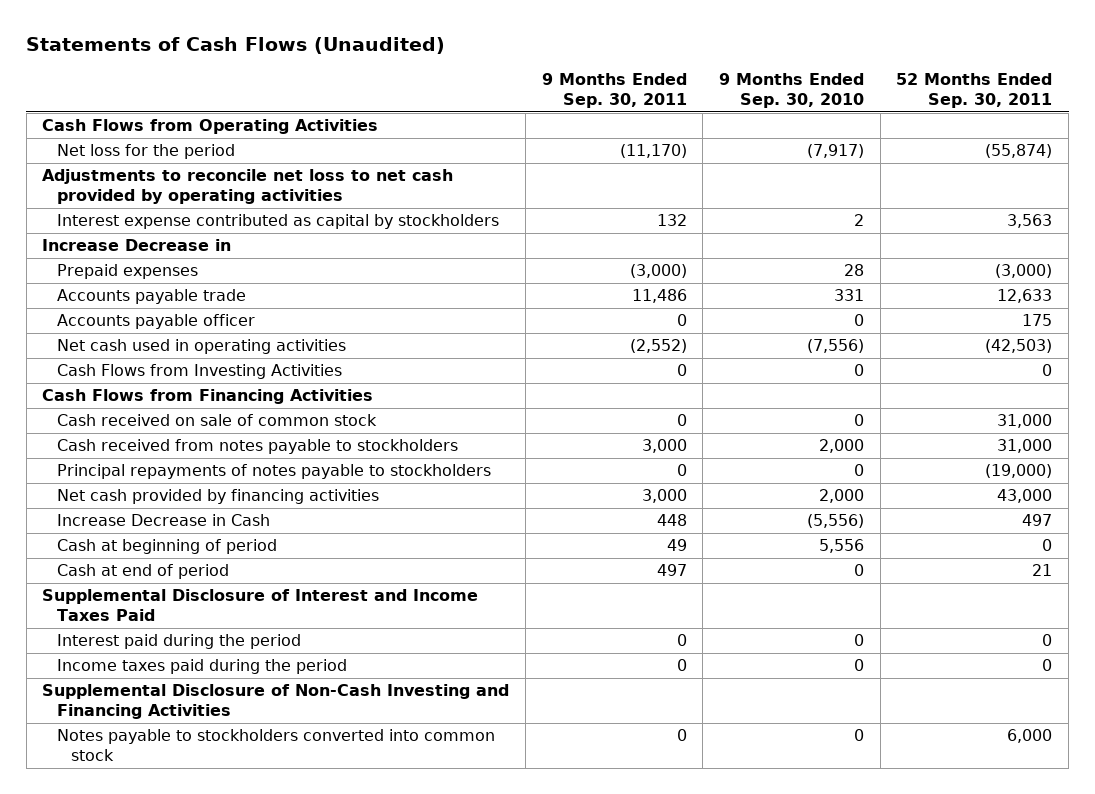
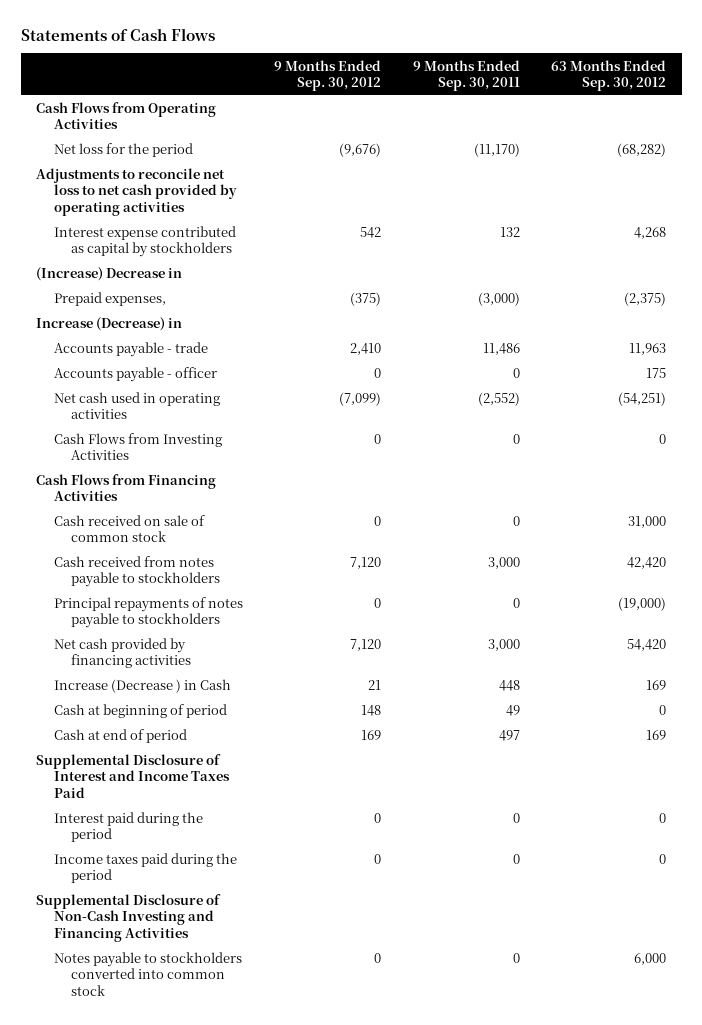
[26,37,446,55] Statements of Cash Flows (Unaudited) -> [20,27,215,41] Statements of Cash Flows
[719,73,865,108] 9 Months Ended Sep. 30, 2010 -> none
[896,73,1053,108] 52 Months Ended Sep. 30, 2011 -> none
none -> [274,59,382,91] 9 Months Ended Sep. 30, 2012
none -> [551,59,667,91] 63 Months Ended Sep. 30, 2012
[42,239,232,252] Increase Decrease in -> [36,267,183,282] (Increase) Decrease in
[56,264,198,280] Prepaid expenses -> [53,292,166,307] Prepaid expenses,
none -> [36,317,183,332] Increase (Decrease) in
[56,289,246,305] Accounts payable trade -> [53,342,208,358] Accounts payable - trade
[56,314,255,330] Accounts payable officer -> [53,367,217,383] Accounts payable - officer
[56,514,270,527] Increase Decrease in Cash -> [53,679,231,694] Increase (Decrease ) in Cash

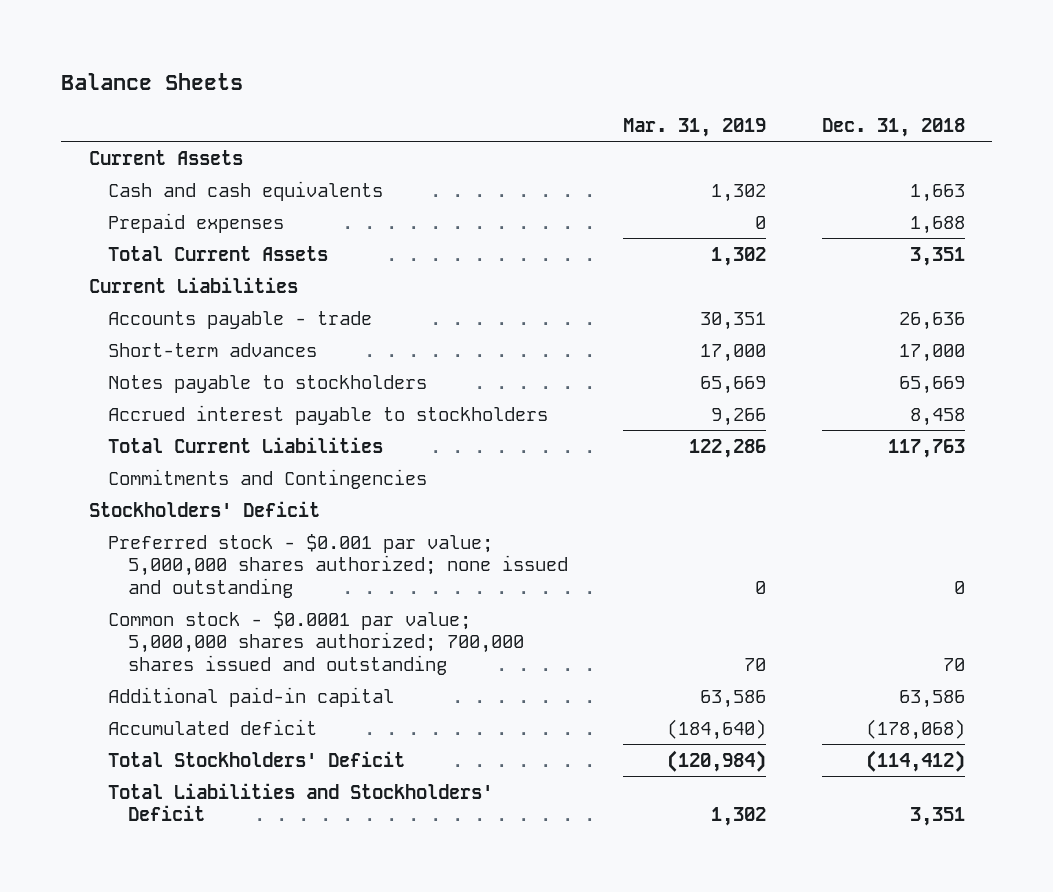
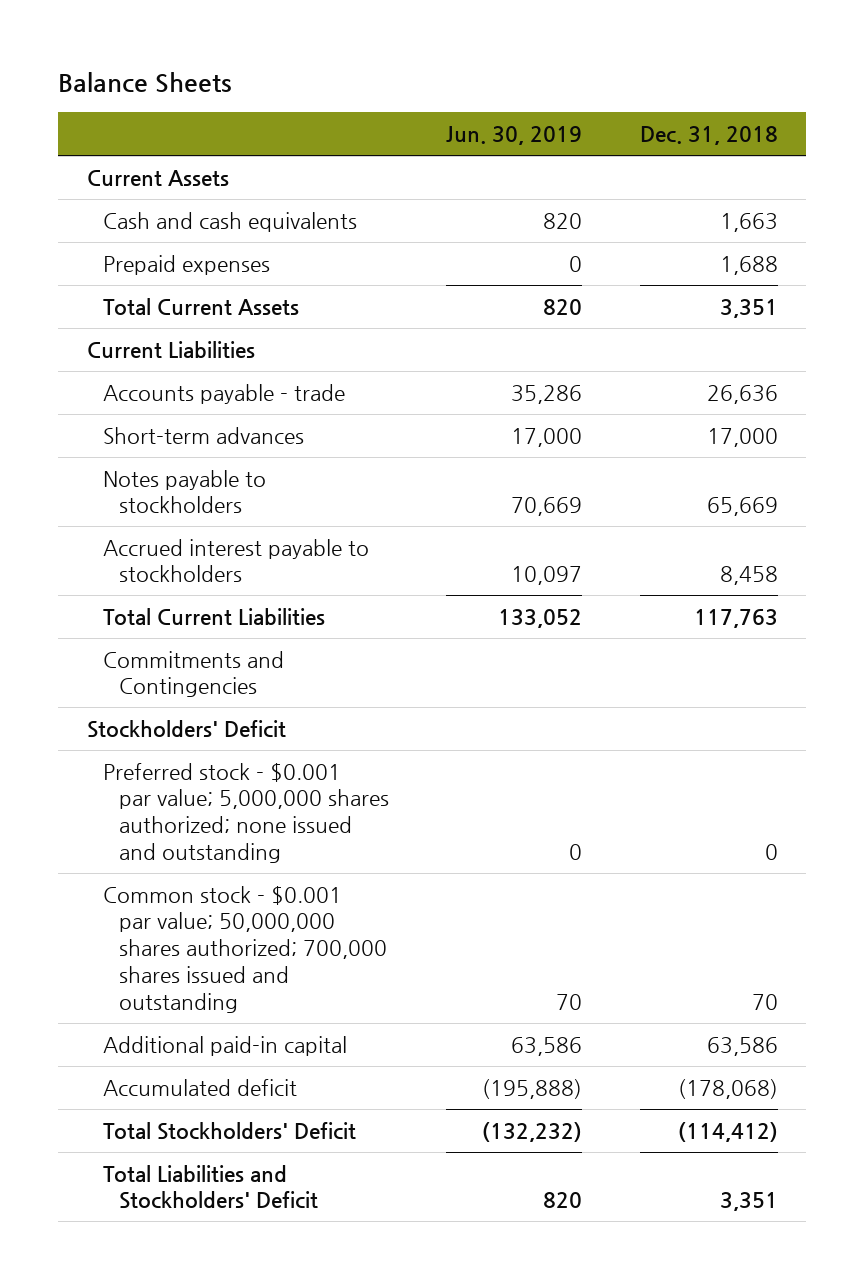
[623,117,767,137] Mar. 31, 2019 -> none
none -> [446,126,583,146] Jun. 30, 2019
[108,610,524,675] Common stock - $0.0001 par value; 5,000,000 shares authorized; 700,000 shares issued and outstanding -> [103,885,388,1013] Common stock - $0.001 par value; 50,000,000 shares authorized; 700,000 shares issued and outstanding

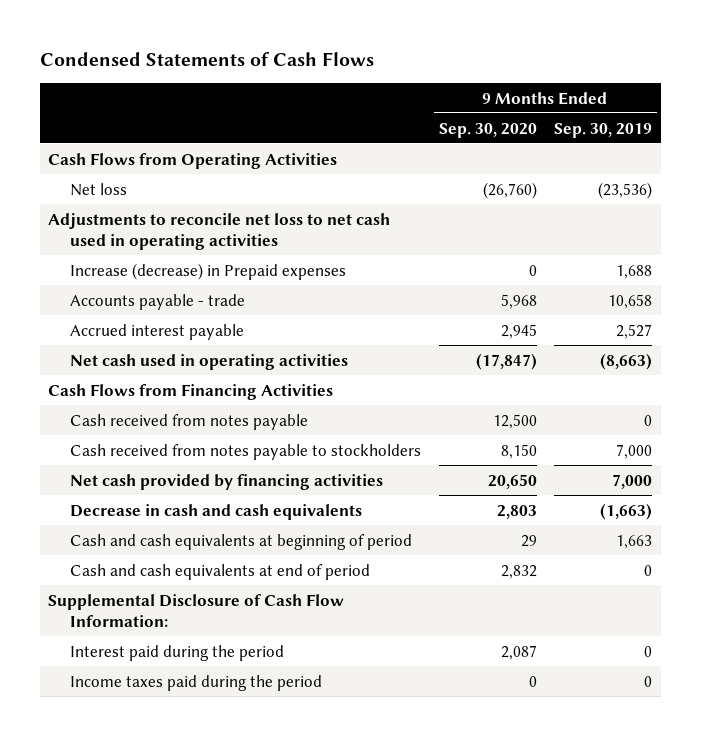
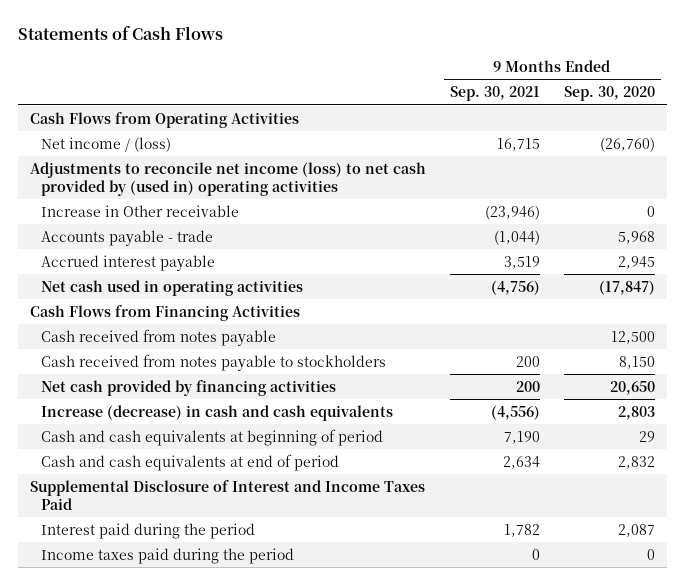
[39,51,374,66] Condensed Statements of Cash Flows -> [18,26,224,41] Statements of Cash Flows
[554,122,653,138] Sep. 30, 2019 -> none
none -> [450,86,541,102] Sep. 30, 2021
[70,262,347,280] Increase (decrease) in Prepaid expenses -> none
[70,182,128,196] Net loss -> [40,136,171,152] Net income / (loss)
[48,212,391,250] Adjustments to reconcile net loss to net cash used in operating activities -> [30,161,427,196] Adjustments to reconcile net income (loss) to net cash provided by (used in) operating activities
none -> [40,204,239,217] Increase in Other receivable
[70,503,363,520] Decrease in cash and cash equivalents -> [40,404,393,421] Increase (decrease) in cash and cash equivalents
[48,593,345,627] Supplemental Disclosure of Cash Flow Information: -> [30,479,426,510] Supplemental Disclosure of Interest and Income Taxes Paid

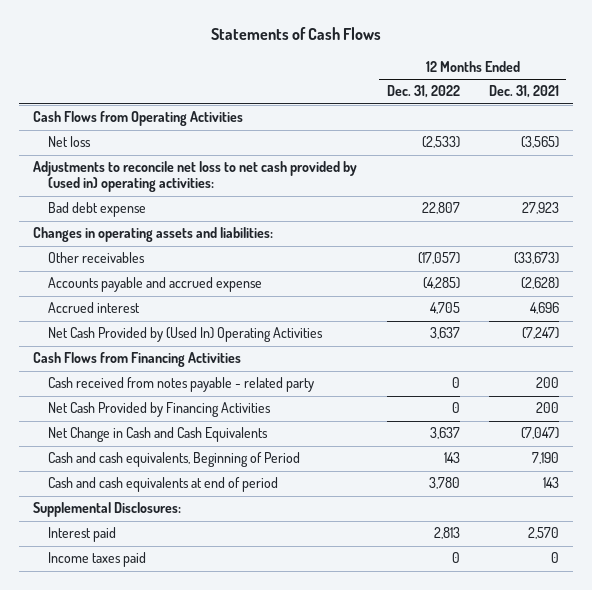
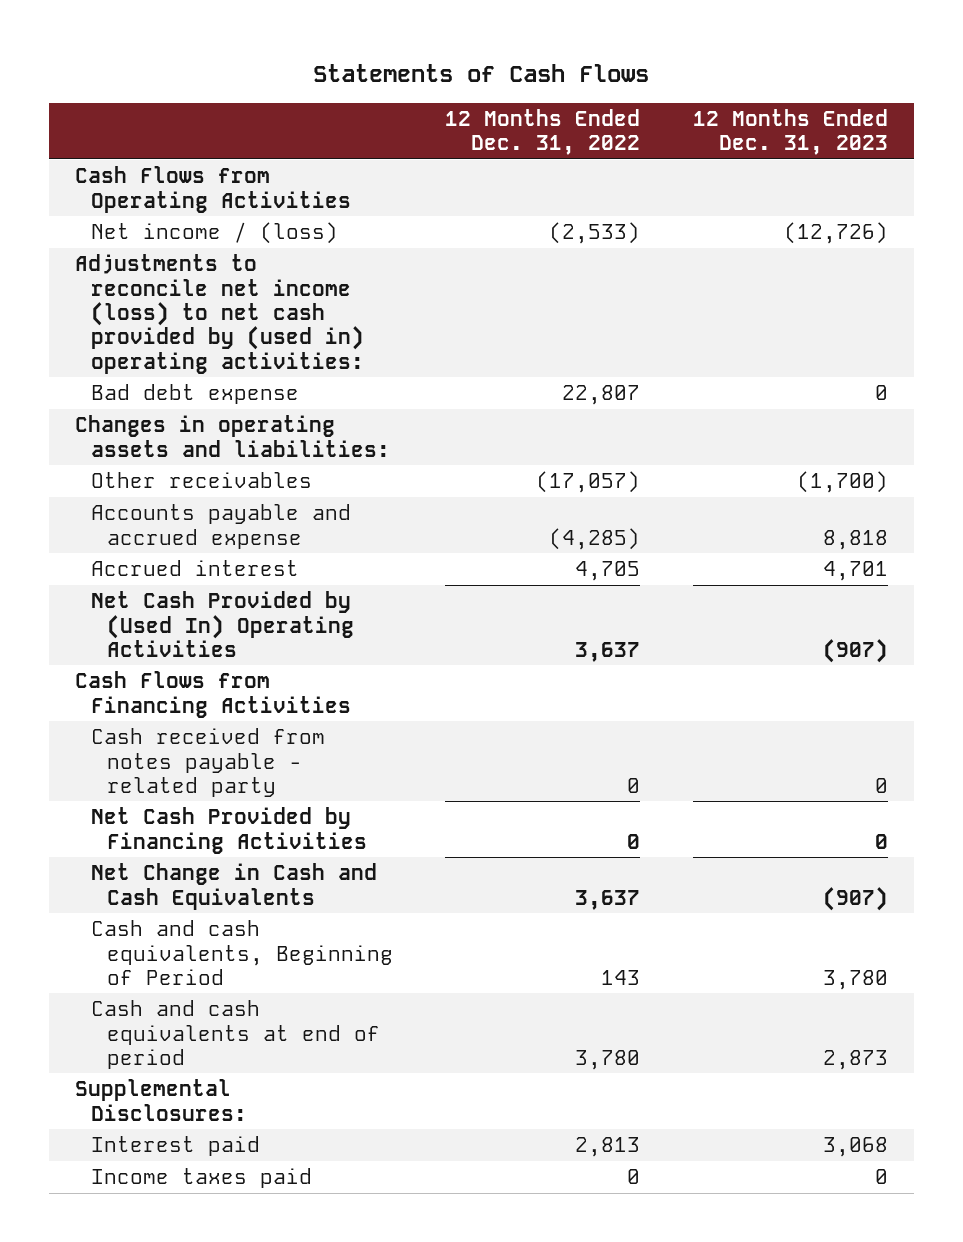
[488,85,559,99] Dec. 31, 2021 -> none
none -> [692,109,888,156] 12 Months Ended Dec. 31, 2023
[48,136,92,148] Net loss -> [91,222,339,245] Net income / (loss)
[33,161,358,193] Adjustments to reconcile net loss to net cash provided by (used in) operating activities: -> [75,254,365,374] Adjustments to reconcile net income (loss) to net cash provided by (used in) operating activities:

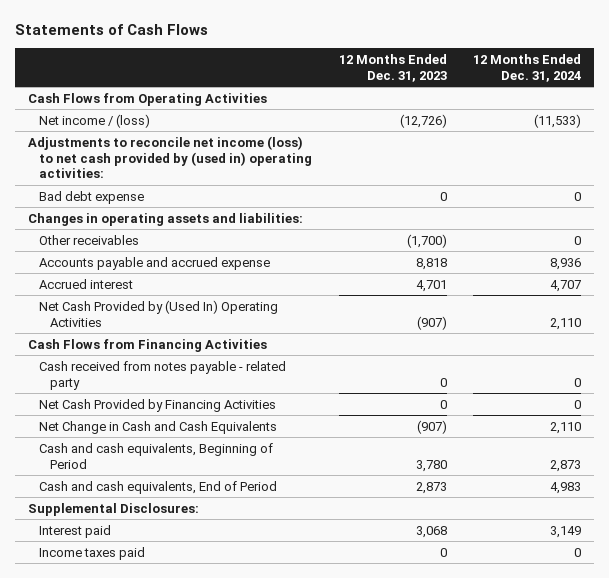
[445,109,641,156] 12 Months Ended Dec. 31, 2022 -> none
none -> [473,54,582,82] 12 Months Ended Dec. 31, 2024
[91,1000,380,1069] Cash and cash equivalents at end of period -> [39,480,278,494] Cash and cash equivalents, End of Period

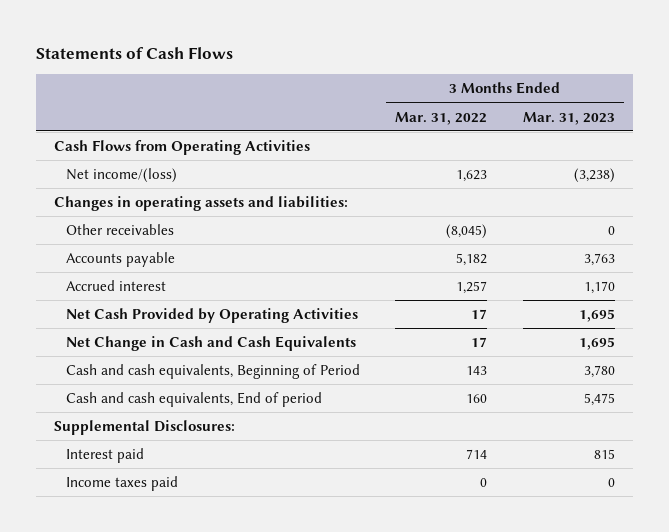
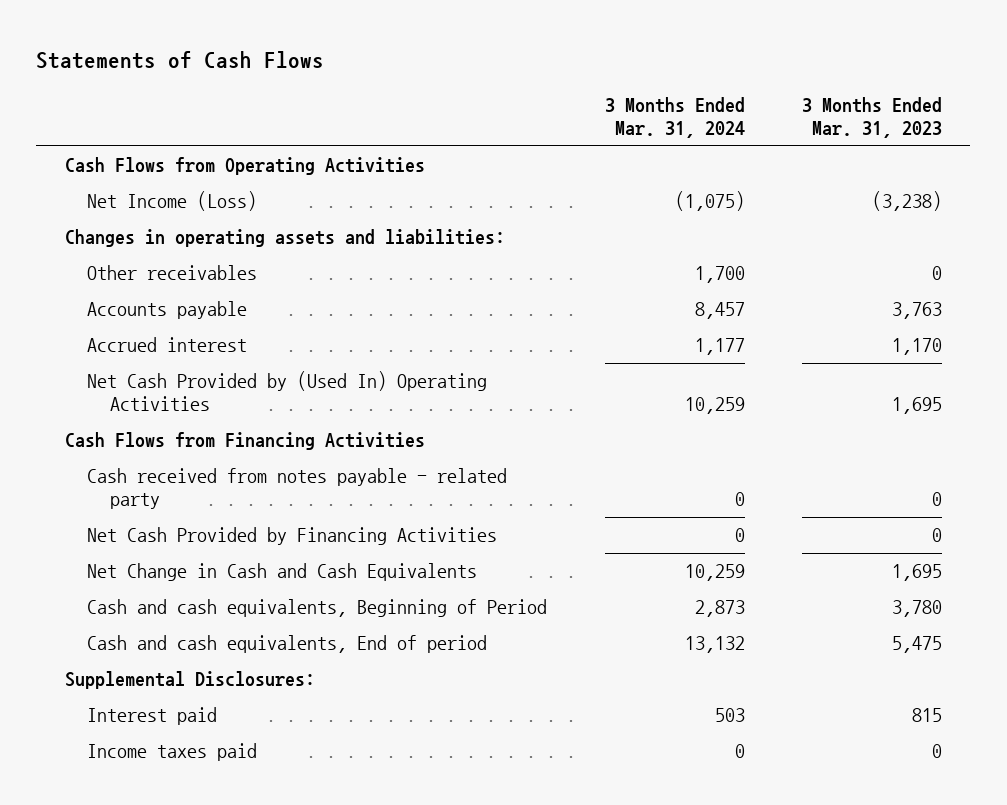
[395,111,488,125] Mar. 31, 2022 -> none
none -> [604,97,745,139] 3 Months Ended Mar. 31, 2024
[65,167,177,183] Net income/(loss) -> [87,191,258,212] Net Income (Loss)
[65,307,358,323] Net Cash Provided by Operating Activities -> [87,371,488,412] Net Cash Provided by (Used In) Operating Activities
none -> [64,432,425,451] Cash Flows from Financing Activities
none -> [87,468,508,510] Cash received from notes payable - related party
none -> [87,527,498,546] Net Cash Provided by Financing Activities

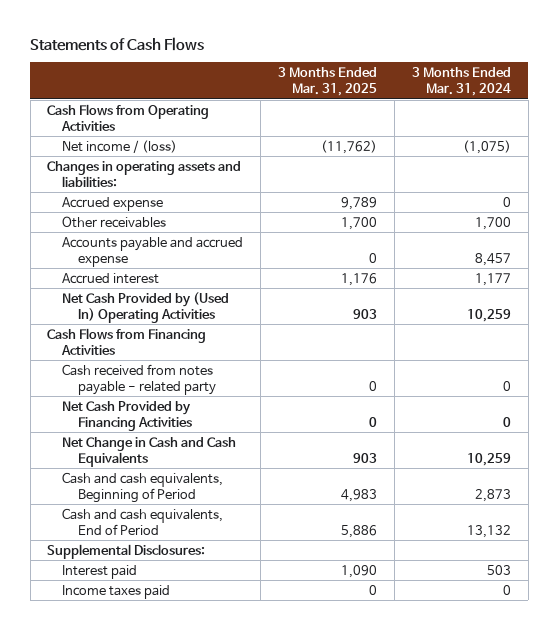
[801,97,942,139] 3 Months Ended Mar. 31, 2023 -> none
none -> [278,67,378,97] 3 Months Ended Mar. 31, 2025
[87,191,258,212] Net Income (Loss) -> [62,139,178,153] Net income / (loss)
none -> [62,196,164,211] Accrued expense
[87,301,248,320] Accounts payable -> [62,236,244,267] Accounts payable and accrued expense
[87,635,488,654] Cash and cash equivalents, End of period -> [62,507,224,535] Cash and cash equivalents, End of Period

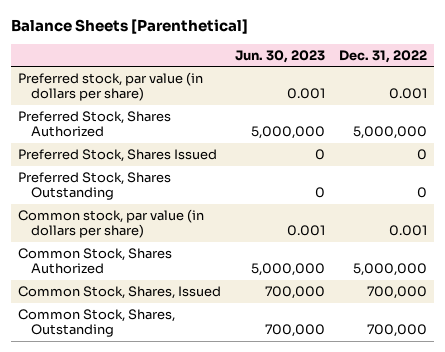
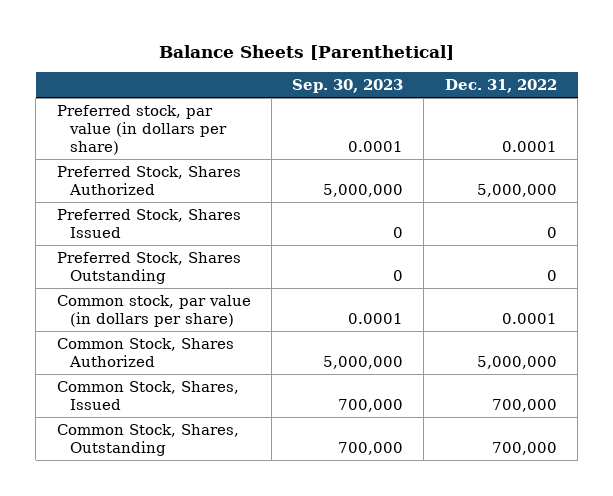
[234,49,325,63] Jun. 30, 2023 -> none
none -> [292,79,404,94] Sep. 30, 2023
[388,88,427,100] 0.001 -> [501,141,557,153] 0.0001
[388,225,427,237] 0.001 -> [501,312,557,324] 0.0001

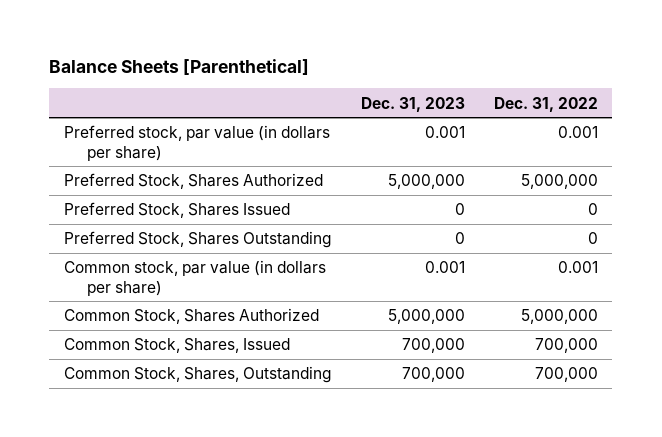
[292,79,404,94] Sep. 30, 2023 -> none
none -> [360,96,465,112] Dec. 31, 2023
[501,141,557,153] 0.0001 -> [557,126,598,139] 0.001
[501,312,557,324] 0.0001 -> [557,261,598,274] 0.001

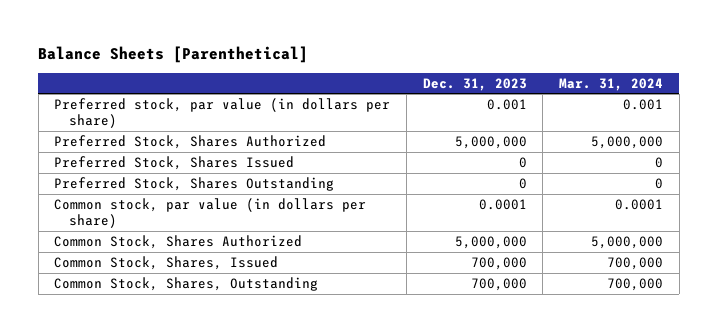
[493,96,598,112] Dec. 31, 2022 -> none
none -> [559,77,664,91] Mar. 31, 2024
[424,261,465,274] 0.001 -> [478,199,527,211] 0.0001

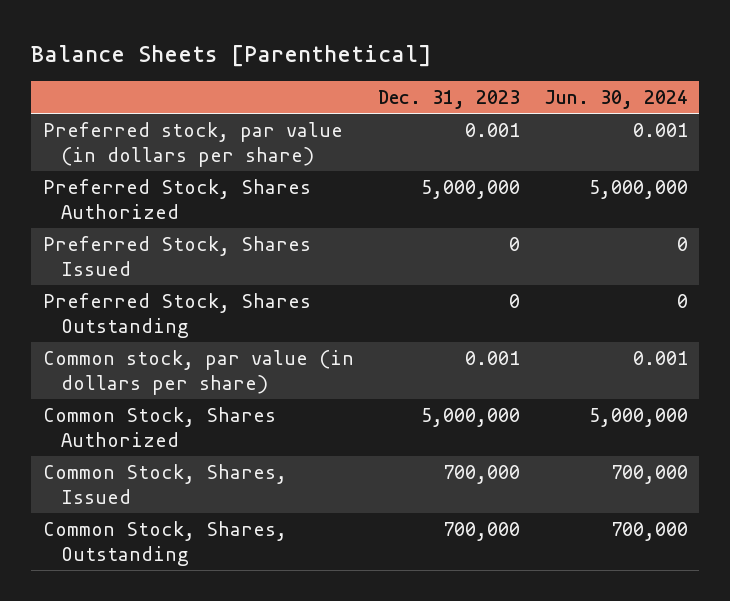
[559,77,664,91] Mar. 31, 2024 -> none
none -> [543,90,688,110] Jun. 30, 2024
[478,199,527,211] 0.0001 -> [464,350,520,365] 0.001

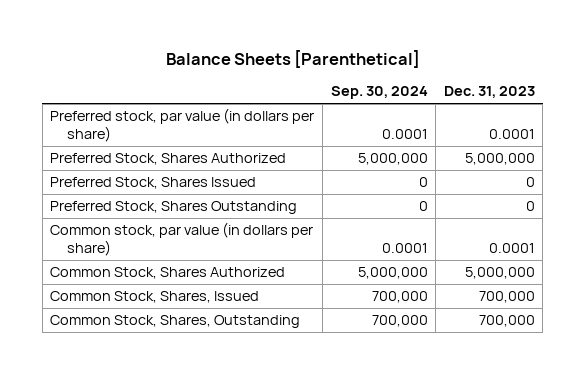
[543,90,688,110] Jun. 30, 2024 -> none
none -> [330,86,428,100] Sep. 30, 2024
[464,122,520,137] 0.001 -> [488,128,535,139] 0.0001
[464,350,520,365] 0.001 -> [488,242,535,253] 0.0001

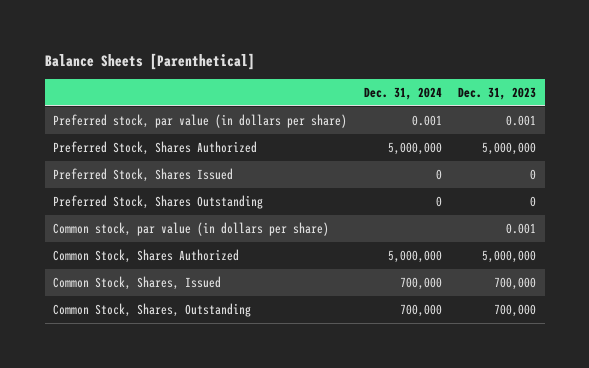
[330,86,428,100] Sep. 30, 2024 -> none
none -> [363,86,442,100] Dec. 31, 2024
[488,128,535,139] 0.0001 -> [506,115,537,127] 0.001
[488,242,535,253] 0.0001 -> [506,223,537,235] 0.001

